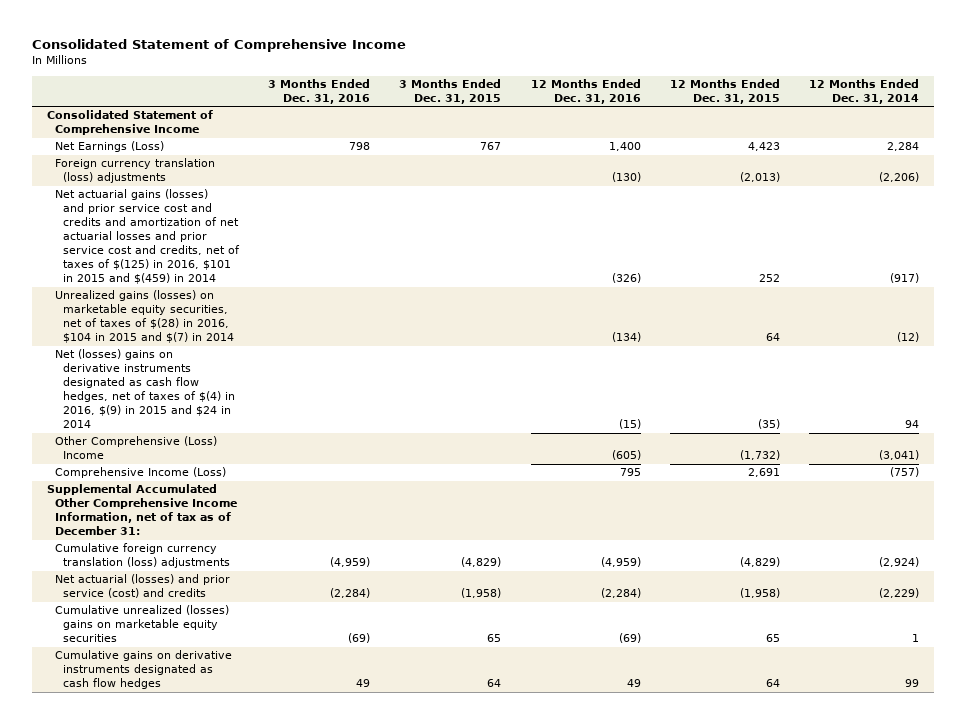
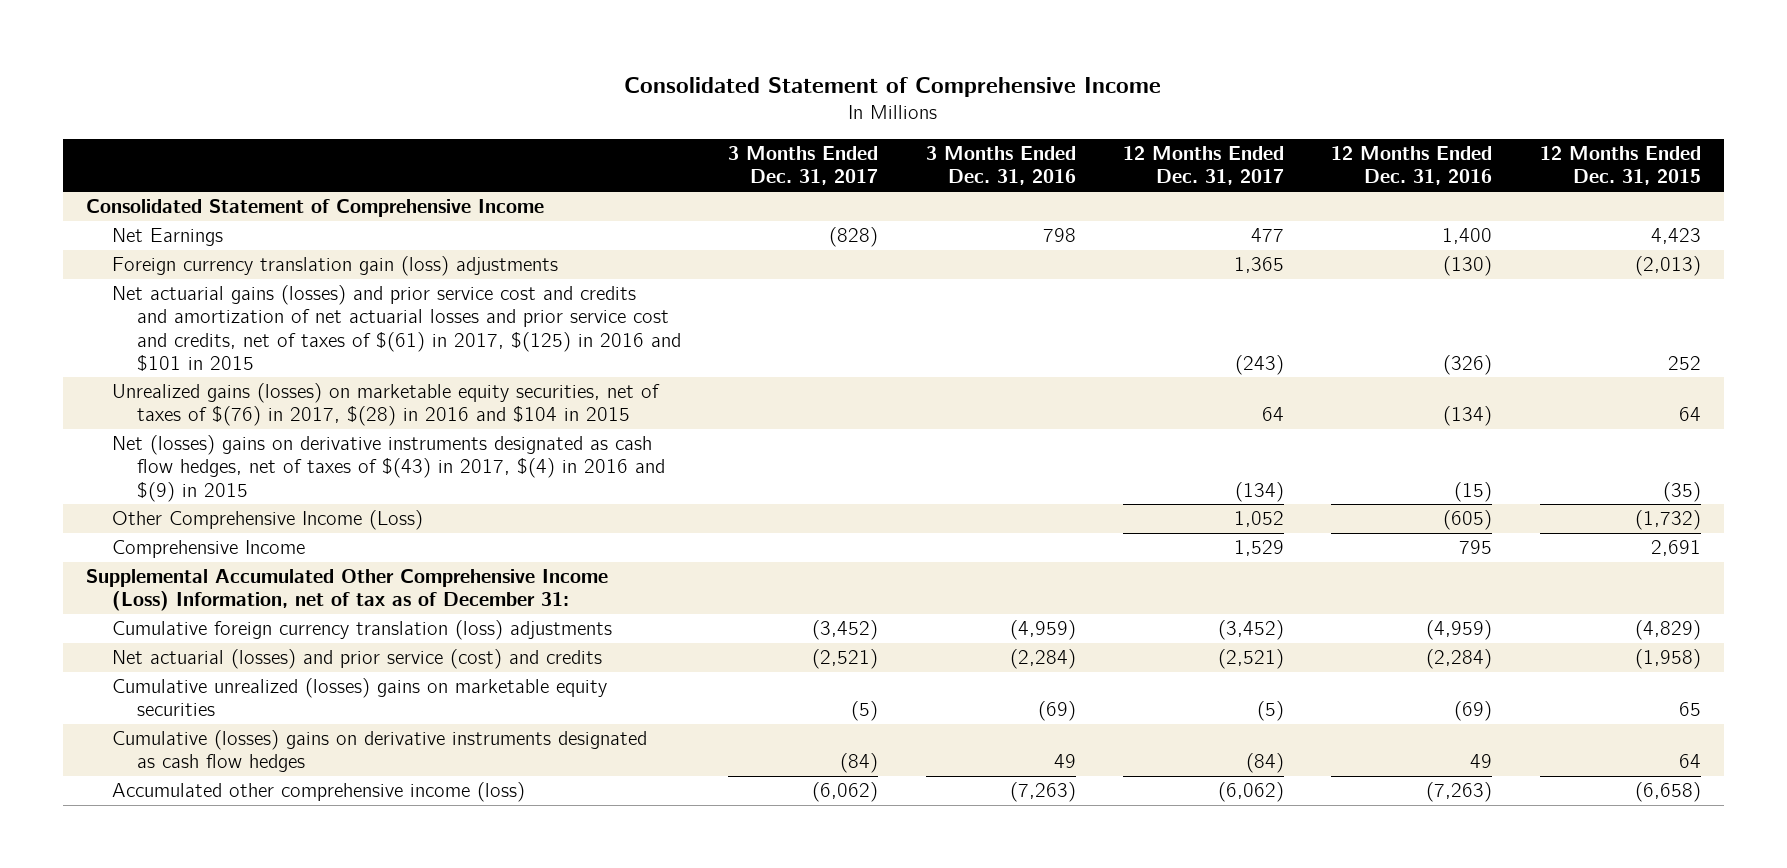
[399,79,502,104] 3 Months Ended Dec. 31, 2015 -> none
[809,79,920,104] 12 Months Ended Dec. 31, 2014 -> none
none -> [728,146,879,186] 3 Months Ended Dec. 31, 2017
none -> [1122,146,1284,186] 12 Months Ended Dec. 31, 2017
[54,141,164,153] Net Earnings (Loss) -> [111,228,223,247] Net Earnings
[54,158,215,184] Foreign currency translation (loss) adjustments -> [111,256,558,277] Foreign currency translation gain (loss) adjustments
[54,189,240,285] Net actuarial gains (losses) and prior service cost and credits and amortization of net actuarial losses and prior service cost and credits, net of taxes of $(125) in 2016, $101 in 2015 and $(459) in 2014 -> [111,285,681,371] Net actuarial gains (losses) and prior service cost and credits and amortization of net actuarial losses and prior service cost and credits, net of taxes of $(61) in 2017, $(125) in 2016 and $101 in 2015
[54,290,234,344] Unrealized gains (losses) on marketable equity securities, net of taxes of $(28) in 2016, $104 in 2015 and $(7) in 2014 -> [111,383,660,427] Unrealized gains (losses) on marketable equity securities, net of taxes of $(76) in 2017, $(28) in 2016 and $104 in 2015
[54,349,235,429] Net (losses) gains on derivative instruments designated as cash flow hedges, net of taxes of $(4) in 2016, $(9) in 2015 and $24 in 2014 -> [111,435,665,502] Net (losses) gains on derivative instruments designated as cash flow hedges, net of taxes of $(43) in 2017, $(4) in 2016 and $(9) in 2015
[54,436,217,460] Other Comprehensive (Loss) Income -> [111,510,423,531] Other Comprehensive Income (Loss)
[54,467,226,479] Comprehensive Income (Loss) -> [111,540,305,559] Comprehensive Income
[46,484,237,536] Supplemental Accumulated Other Comprehensive Income Information, net of tax as of December 31: -> [86,569,609,612] Supplemental Accumulated Other Comprehensive Income (Loss) Information, net of tax as of December 31:
[54,650,232,690] Cumulative gains on derivative instruments designated as cash flow hedges -> [111,730,647,773] Cumulative (losses) gains on derivative instruments designated as cash flow hedges
none -> [111,782,525,803] Accumulated other comprehensive income (loss)

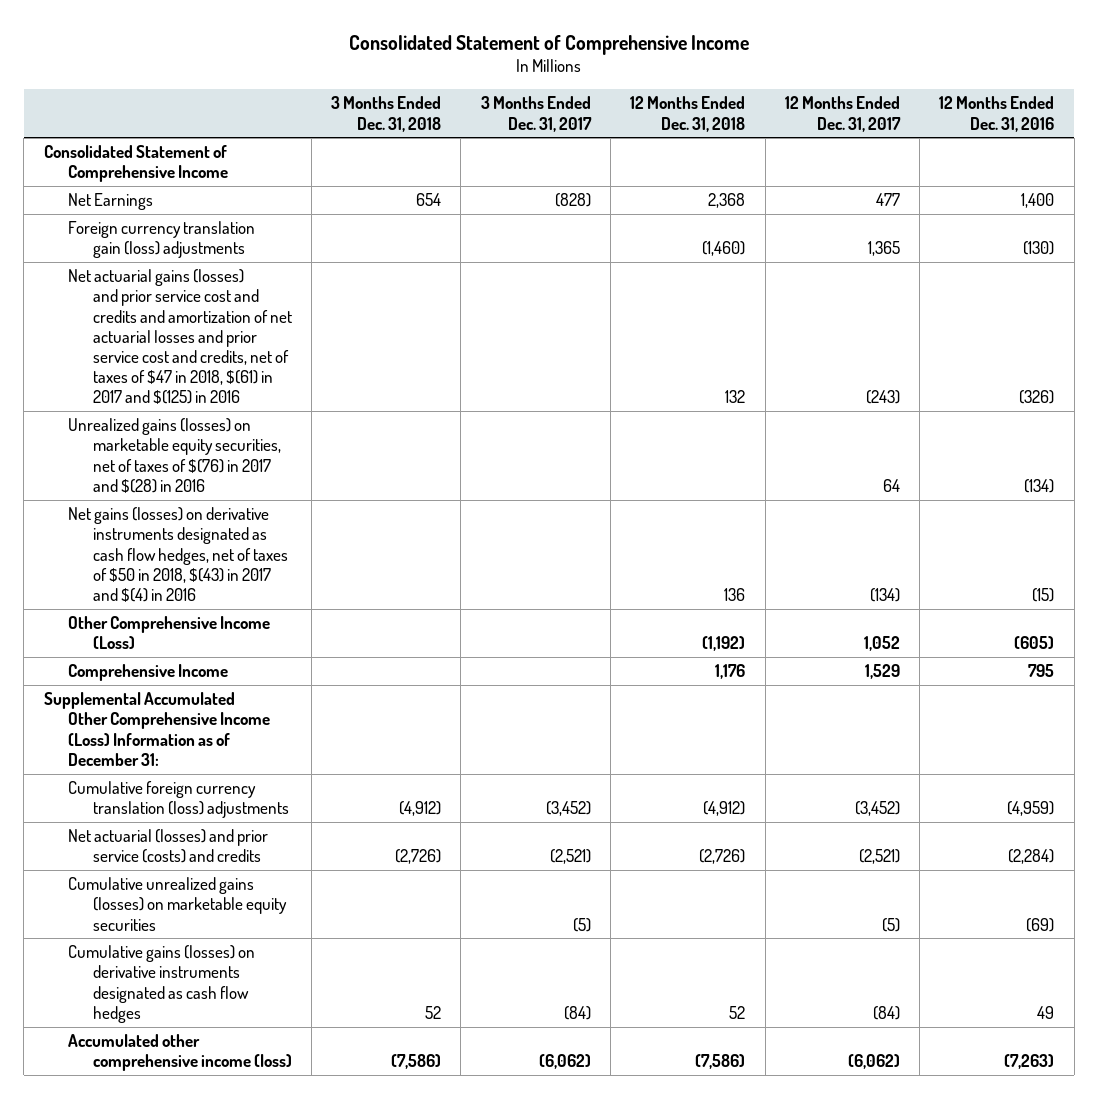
[925,146,1076,186] 3 Months Ended Dec. 31, 2016 -> none
[1539,146,1701,186] 12 Months Ended Dec. 31, 2015 -> none
none -> [331,96,442,132] 3 Months Ended Dec. 31, 2018
none -> [630,96,746,132] 12 Months Ended Dec. 31, 2018
[111,285,681,371] Net actuarial gains (losses) and prior service cost and credits and amortization of net actuarial losses and prior service cost and credits, net of taxes of $(61) in 2017, $(125) in 2016 and $101 in 2015 -> [68,269,292,405] Net actuarial gains (losses) and prior service cost and credits and amortization of net actuarial losses and prior service cost and credits, net of taxes of $47 in 2018, $(61) in 2017 and $(125) in 2016
[111,383,660,427] Unrealized gains (losses) on marketable equity securities, net of taxes of $(76) in 2017, $(28) in 2016 and $104 in 2015 -> [68,418,281,493] Unrealized gains (losses) on marketable equity securities, net of taxes of $(76) in 2017 and $(28) in 2016
[111,435,665,502] Net (losses) gains on derivative instruments designated as cash flow hedges, net of taxes of $(43) in 2017, $(4) in 2016 and $(9) in 2015 -> [68,507,288,602] Net gains (losses) on derivative instruments designated as cash flow hedges, net of taxes of $50 in 2018, $(43) in 2017 and $(4) in 2016
[86,569,609,612] Supplemental Accumulated Other Comprehensive Income (Loss) Information, net of tax as of December 31: -> [43,692,271,766] Supplemental Accumulated Other Comprehensive Income (Loss) Information as of December 31:
[111,649,602,670] Net actuarial (losses) and prior service (cost) and credits -> [68,829,269,864] Net actuarial (losses) and prior service (costs) and credits
[111,678,607,717] Cumulative unrealized (losses) gains on marketable equity securities -> [68,877,287,931] Cumulative unrealized gains (losses) on marketable equity securities
[111,730,647,773] Cumulative (losses) gains on derivative instruments designated as cash flow hedges -> [68,945,256,1023] Cumulative gains (losses) on derivative instruments designated as cash flow hedges

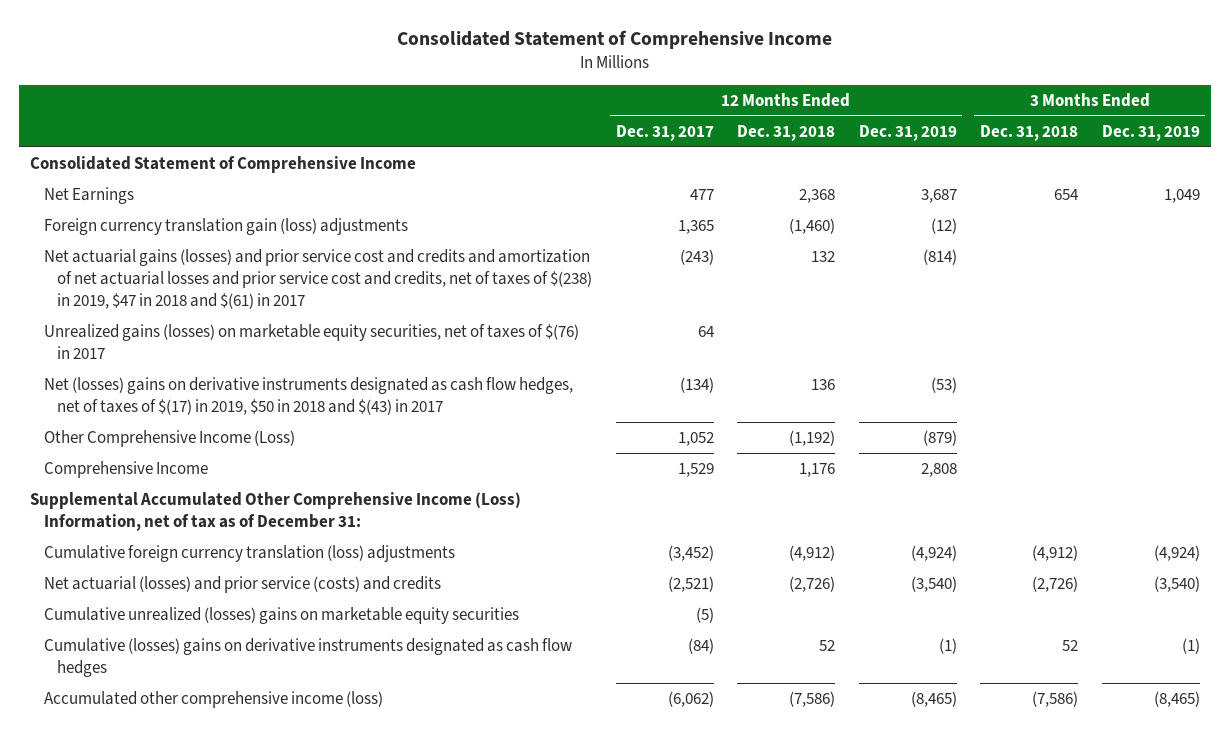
[480,96,592,132] 3 Months Ended Dec. 31, 2017 -> none
[939,96,1055,132] 12 Months Ended Dec. 31, 2016 -> none
none -> [858,124,957,141] Dec. 31, 2019
none -> [1101,124,1200,141] Dec. 31, 2019
[68,269,292,405] Net actuarial gains (losses) and prior service cost and credits and amortization of net actuarial losses and prior service cost and credits, net of taxes of $47 in 2018, $(61) in 2017 and $(125) in 2016 -> [43,249,593,309] Net actuarial gains (losses) and prior service cost and credits and amortization of net actuarial losses and prior service cost and credits, net of taxes of $(238) in 2019, $47 in 2018 and $(61) in 2017
[68,418,281,493] Unrealized gains (losses) on marketable equity securities, net of taxes of $(76) in 2017 and $(28) in 2016 -> [43,324,579,359] Unrealized gains (losses) on marketable equity securities, net of taxes of $(76) in 2017
[68,507,288,602] Net gains (losses) on derivative instruments designated as cash flow hedges, net of taxes of $50 in 2018, $(43) in 2017 and $(4) in 2016 -> [43,377,573,415] Net (losses) gains on derivative instruments designated as cash flow hedges, net of taxes of $(17) in 2019, $50 in 2018 and $(43) in 2017
[43,692,271,766] Supplemental Accumulated Other Comprehensive Income (Loss) Information as of December 31: -> [30,492,522,531] Supplemental Accumulated Other Comprehensive Income (Loss) Information, net of tax as of December 31:
[68,877,287,931] Cumulative unrealized gains (losses) on marketable equity securities -> [43,607,519,625] Cumulative unrealized (losses) gains on marketable equity securities
[68,945,256,1023] Cumulative gains (losses) on derivative instruments designated as cash flow hedges -> [43,638,572,677] Cumulative (losses) gains on derivative instruments designated as cash flow hedges

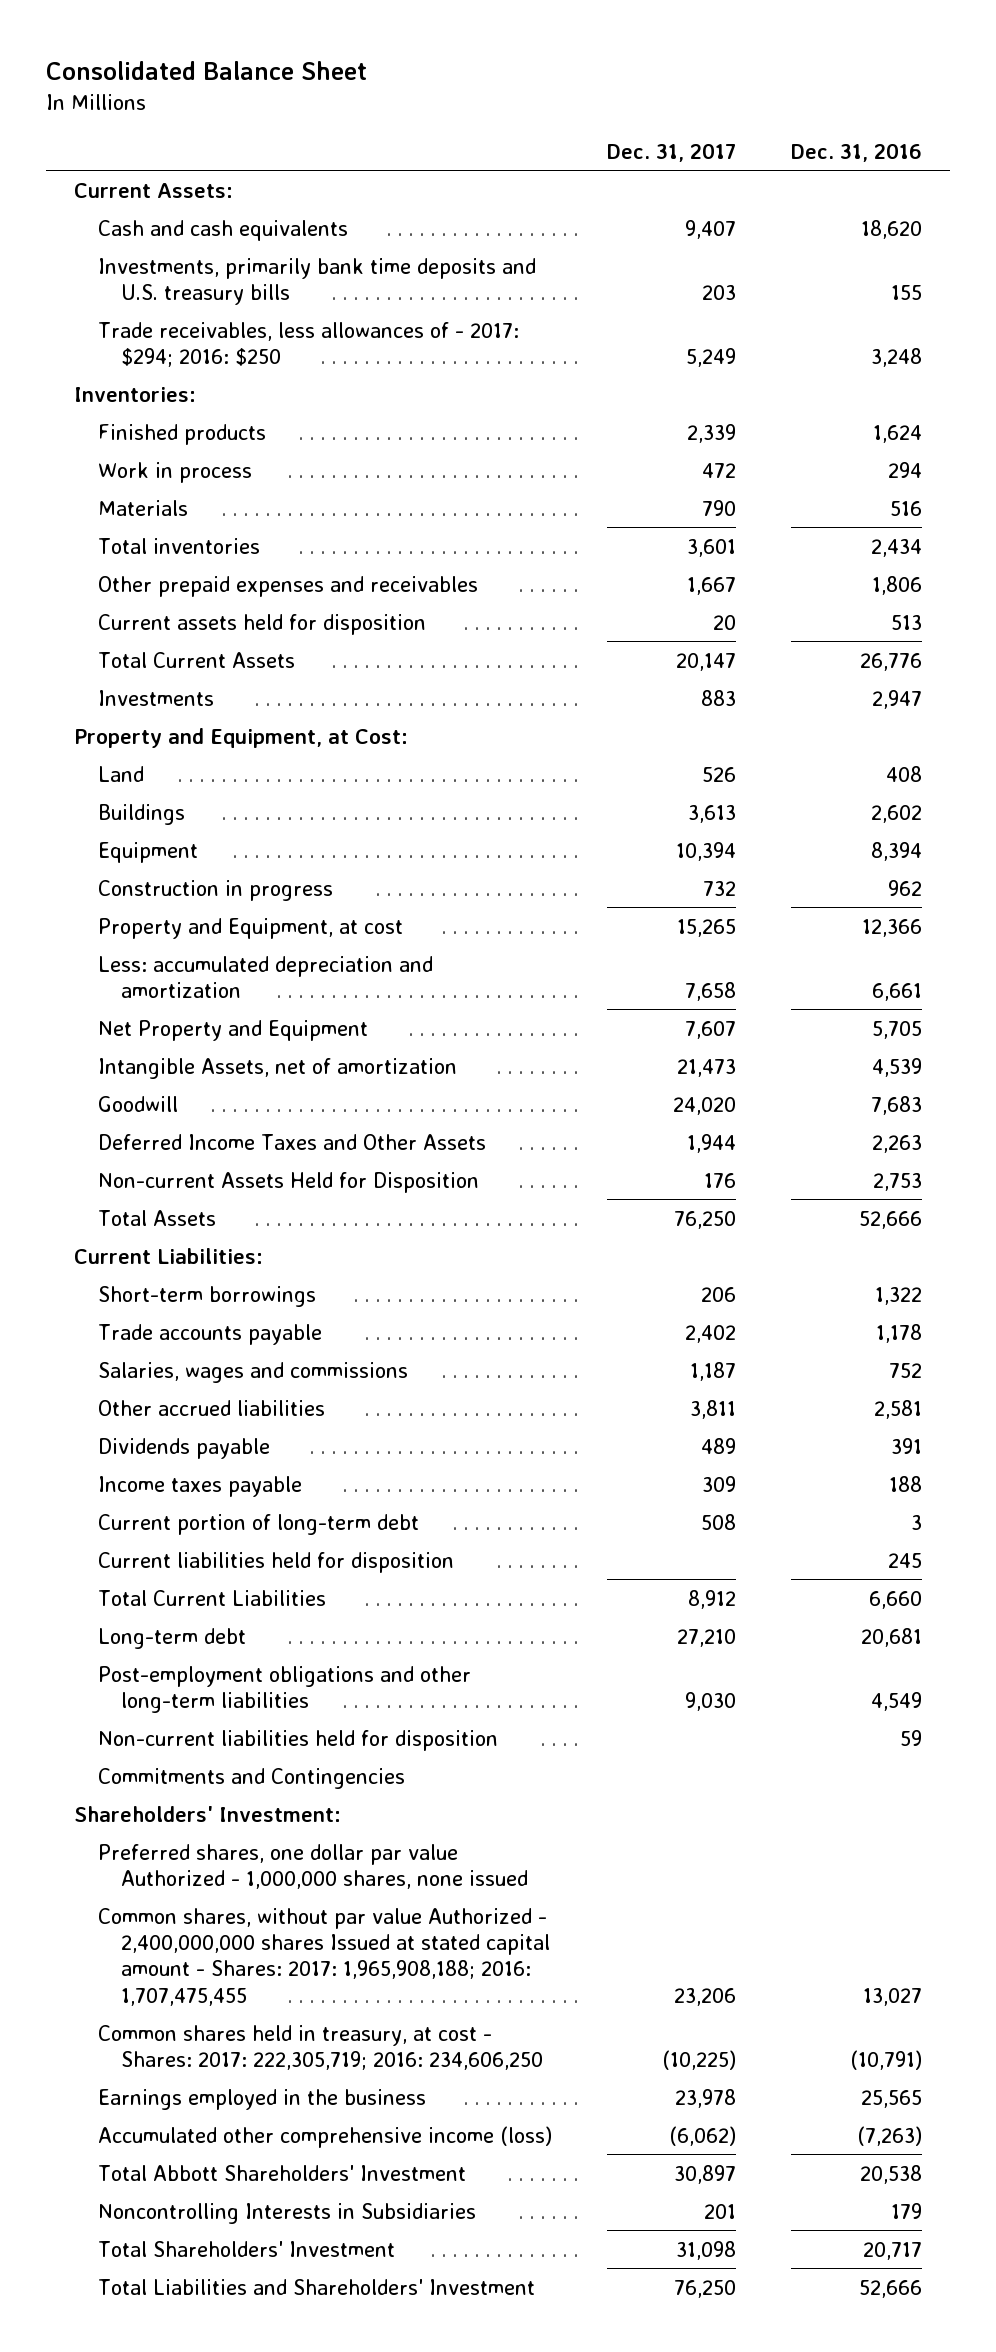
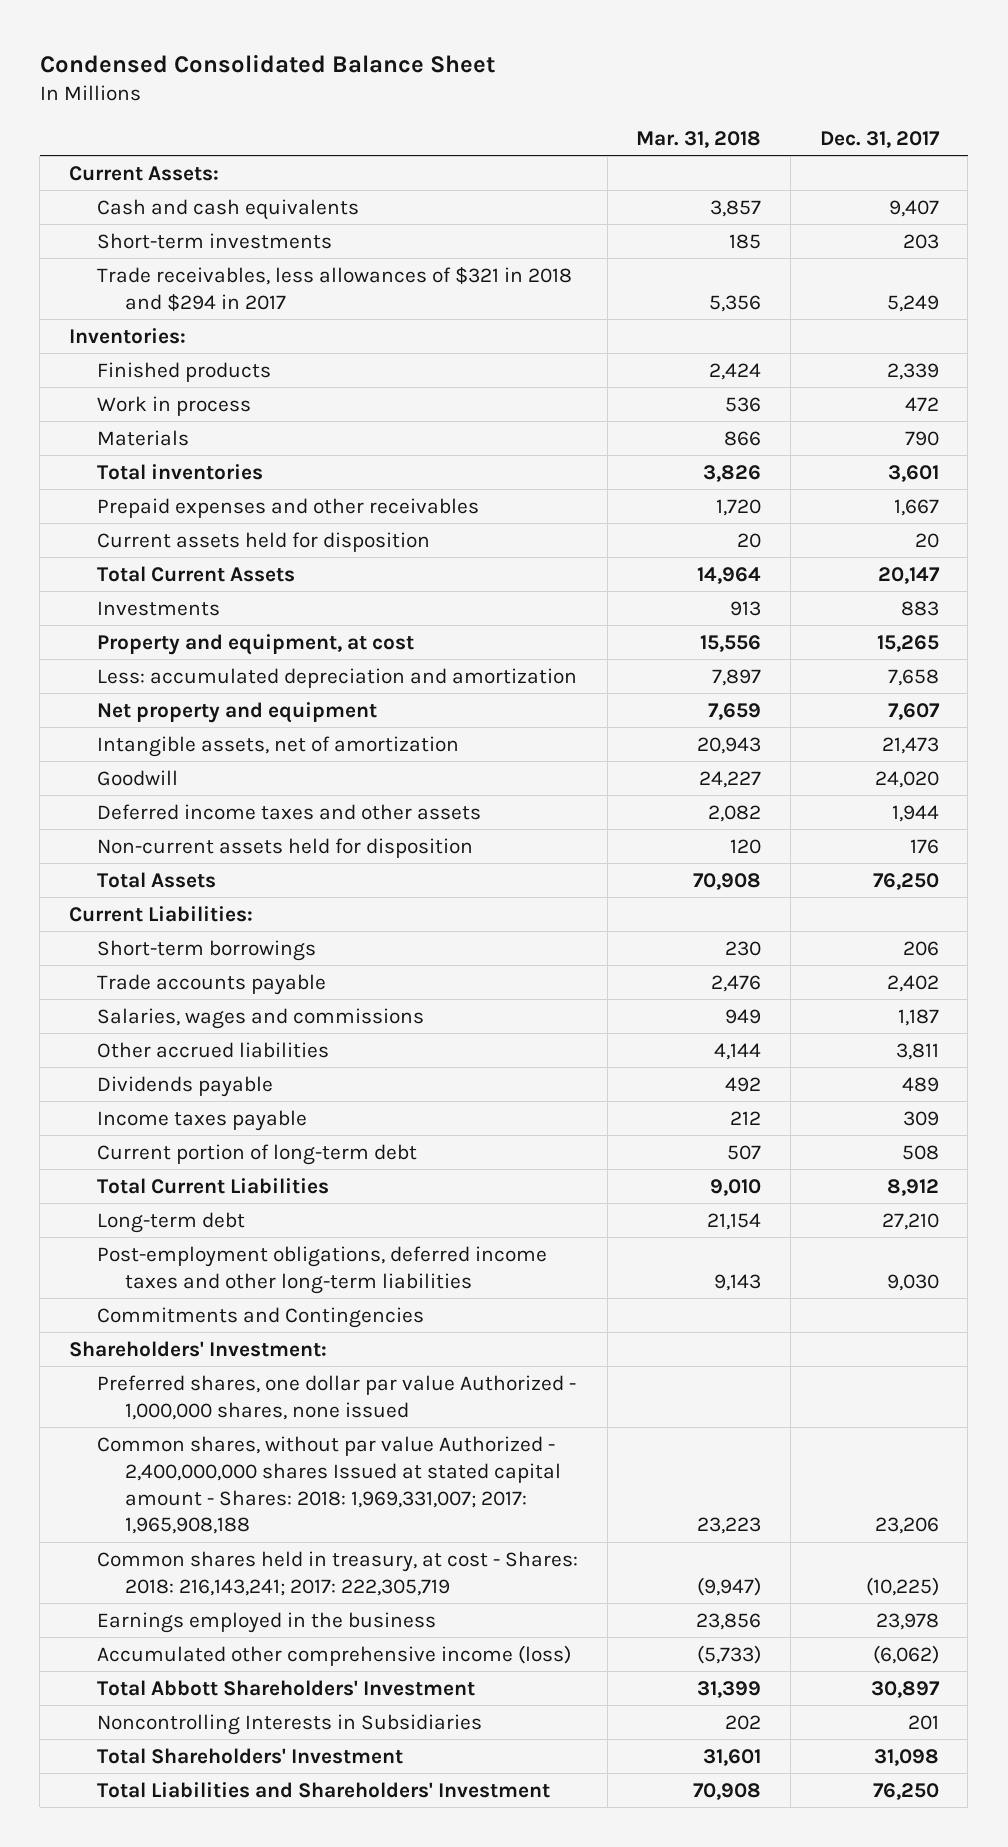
[46,61,368,81] Consolidated Balance Sheet -> [39,54,495,74] Condensed Consolidated Balance Sheet
[791,142,923,162] Dec. 31, 2016 -> none
none -> [636,130,762,148] Mar. 31, 2018
[97,257,536,305] Investments, primarily bank time deposits and U.S. treasury bills -> [97,232,333,249] Short-term investments
[97,321,519,367] Trade receivables, less allowances of - 2017: $294; 2016: $250 -> [97,266,573,311] Trade receivables, less allowances of $321 in 2018 and $294 in 2017
[97,575,478,597] Other prepaid expenses and receivables -> [97,497,480,518] Prepaid expenses and other receivables
[74,727,409,748] Property and Equipment, at Cost: -> none
[97,765,144,782] Land -> none
[97,803,185,825] Buildings -> none
[97,841,198,863] Equipment -> none
[97,879,333,901] Construction in progress -> none
[97,917,403,939] Property and Equipment, at cost -> [97,633,415,655] Property and equipment, at cost
[97,1019,368,1041] Net Property and Equipment -> [97,701,378,723] Net property and equipment
[97,1057,457,1079] Intangible Assets, net of amortization -> [97,735,460,757] Intangible assets, net of amortization
[97,1133,486,1150] Deferred Income Taxes and Other Assets -> [97,803,482,820] Deferred income taxes and other assets
[97,1171,479,1193] Non-current Assets Held for Disposition -> [97,837,474,858] Non-current assets held for disposition
[97,1551,454,1573] Current liabilities held for disposition -> none
[97,1729,498,1751] Non-current liabilities held for disposition -> none
[97,1665,471,1713] Post-employment obligations and other long-term liabilities -> [97,1245,548,1294] Post-employment obligations, deferred income taxes and other long-term liabilities
[97,1907,551,2006] Common shares, without par value Authorized - 2,400,000,000 shares Issued at stated capital amount - Shares: 2017: 1,965,908,188; 2016: 1,707,475,455 -> [97,1435,562,1535] Common shares, without par value Authorized - 2,400,000,000 shares Issued at stated capital amount - Shares: 2018: 1,969,331,007; 2017: 1,965,908,188
[97,2024,544,2070] Common shares held in treasury, at cost - Shares: 2017: 222,305,719; 2016: 234,606,250 -> [97,1550,579,1596] Common shares held in treasury, at cost - Shares: 2018: 216,143,241; 2017: 222,305,719

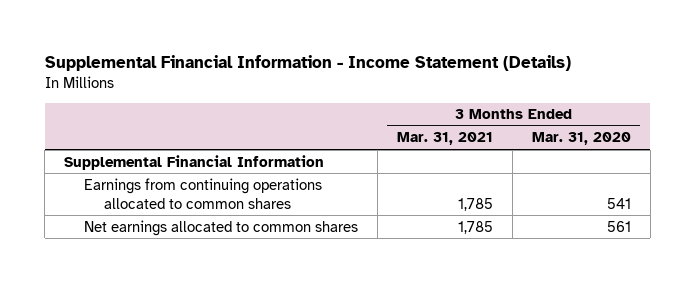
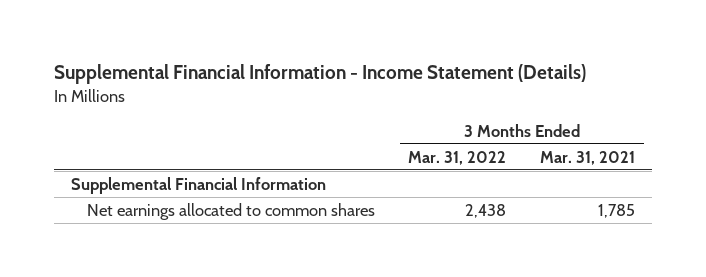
[531,132,631,146] Mar. 31, 2020 -> none
none -> [408,150,507,165] Mar. 31, 2022
[84,177,323,209] Earnings from continuing operations allocated to common shares -> none

